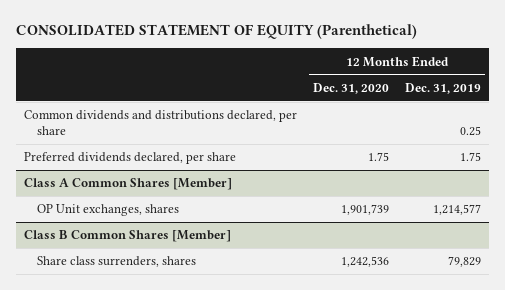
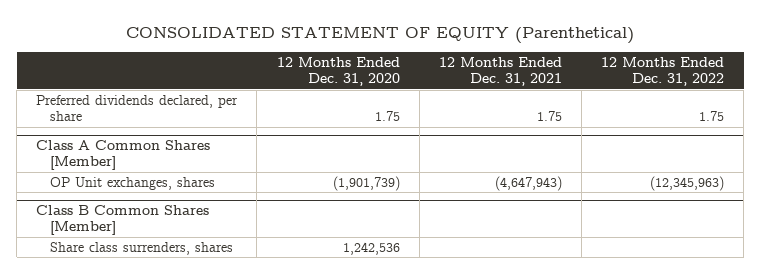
[405,82,482,94] Dec. 31, 2019 -> none
none -> [438,56,562,87] 12 Months Ended Dec. 31, 2021
none -> [600,56,724,87] 12 Months Ended Dec. 31, 2022
[23,110,297,136] Common dividends and distributions declared, per share -> none
[340,204,389,216] 1,901,739 -> [332,175,400,191] (1,901,739)

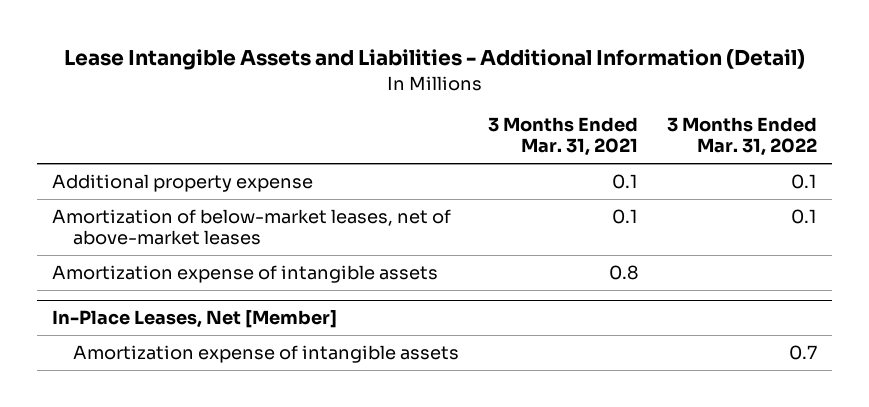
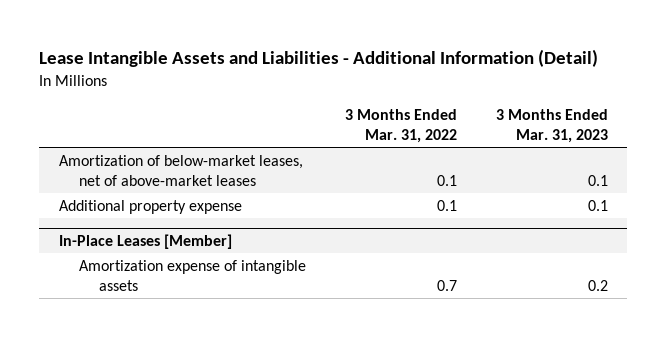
[488,117,639,157] 3 Months Ended Mar. 31, 2021 -> none
none -> [495,108,608,144] 3 Months Ended Mar. 31, 2023
[52,264,439,283] Amortization expense of intangible assets -> none
[52,173,314,192] Additional property expense -> [58,199,242,214] Additional property expense
[52,310,338,329] In-Place Leases, Net [Member] -> [58,233,232,249] In-Place Leases [Member]

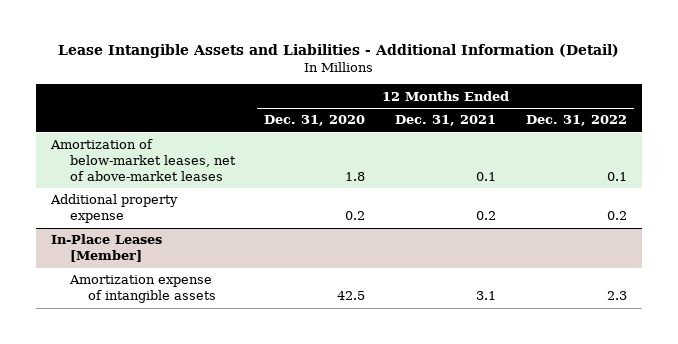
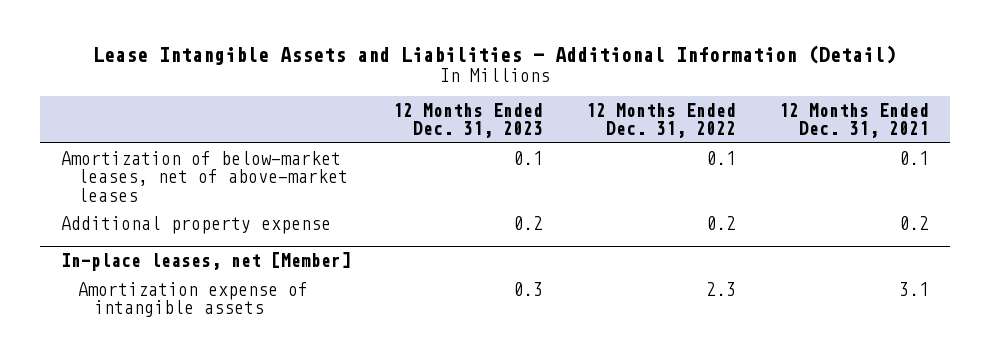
[264,115,366,127] Dec. 31, 2020 -> none
none -> [393,103,544,139] 12 Months Ended Dec. 31, 2023
[51,234,163,263] In-Place Leases [Member] -> [60,252,351,272] In-place leases, net [Member]

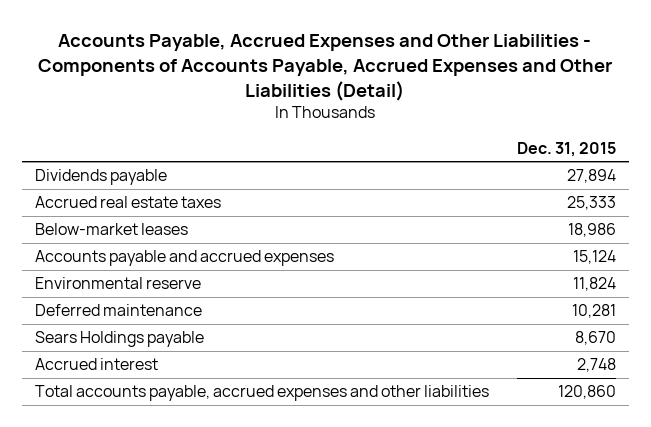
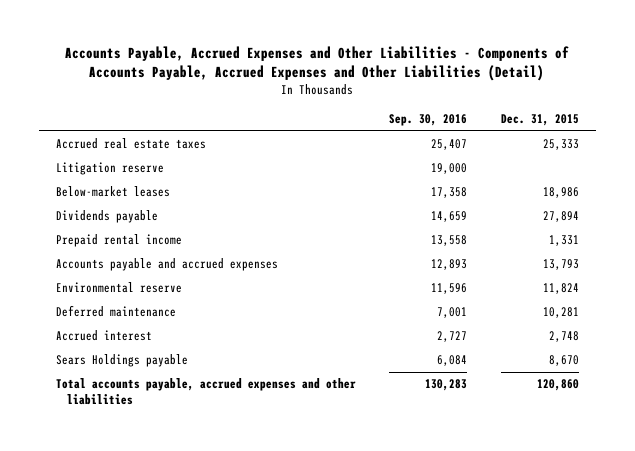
none -> [389,114,468,127] Sep. 30, 2016
none -> [55,162,164,176] Litigation reserve
[35,169,168,186] Dividends payable -> [55,210,158,224] Dividends payable
none -> [55,234,182,248] Prepaid rental income
[572,250,616,265] 15,124 -> [543,259,580,271] 13,793
[35,331,205,348] Sears Holdings payable -> [55,354,188,368] Sears Holdings payable

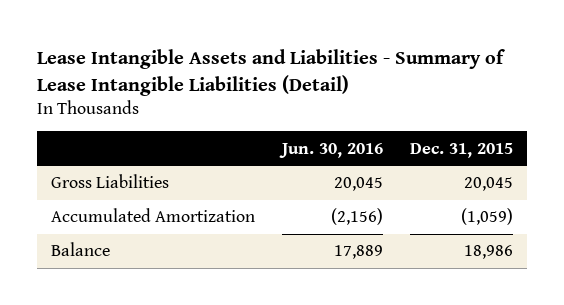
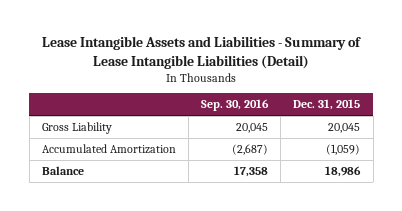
[278,142,383,158] Jun. 30, 2016 -> none
none -> [201,99,270,112] Sep. 30, 2016
[50,174,169,189] Gross Liabilities -> [41,121,112,134] Gross Liability

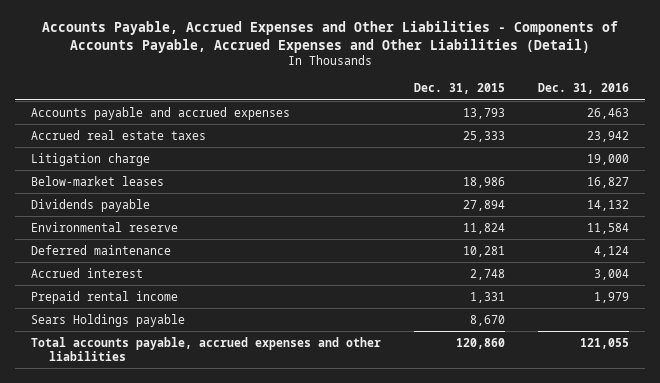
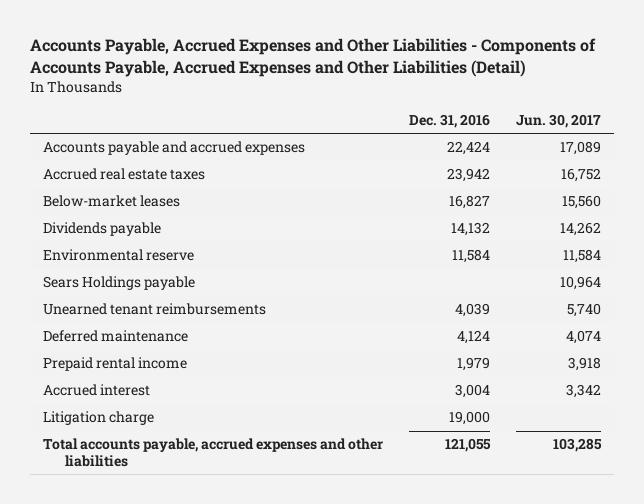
[414,83,506,95] Dec. 31, 2015 -> none
none -> [515,113,601,128] Jun. 30, 2017
[587,107,630,119] 26,463 -> [446,141,490,156] 22,424
[31,313,186,327] Sears Holdings payable -> [42,276,195,291] Sears Holdings payable
none -> [42,303,266,316] Unearned tenant reimbursements
[31,267,144,278] Accrued interest -> [42,384,150,397] Accrued interest
[31,152,151,166] Litigation charge -> [42,411,154,426] Litigation charge

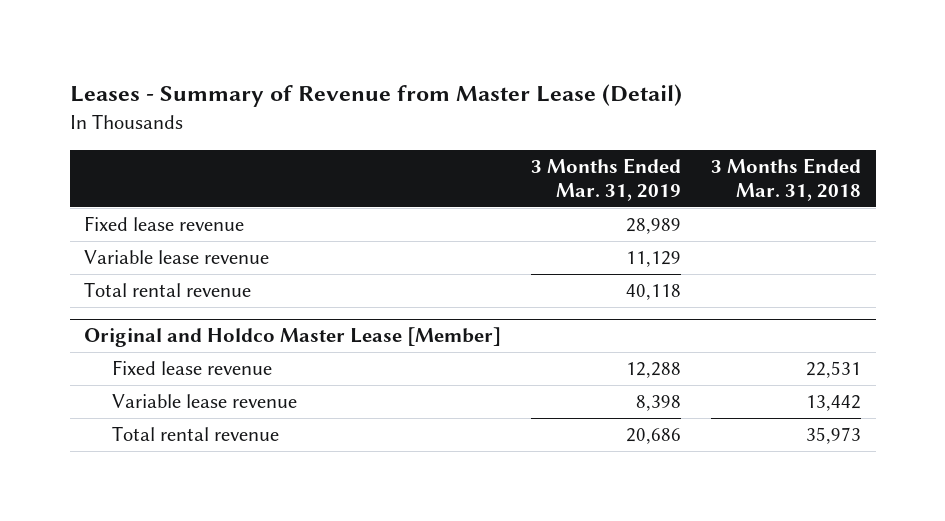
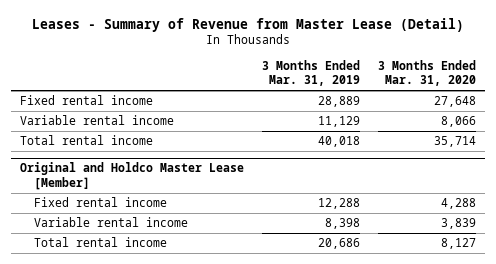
[710,157,861,202] 3 Months Ended Mar. 31, 2018 -> none
none -> [378,59,477,87] 3 Months Ended Mar. 31, 2020
[84,216,245,232] Fixed lease revenue -> [20,95,154,106] Fixed rental income
[626,218,682,235] 28,989 -> [318,96,361,108] 28,889
[84,250,270,265] Variable lease revenue -> [20,115,175,126] Variable rental income
[84,282,252,298] Total rental revenue -> [20,135,154,146] Total rental income
[626,284,682,301] 40,118 -> [318,136,361,148] 40,018
[112,360,273,376] Fixed lease revenue -> [34,197,168,208] Fixed rental income
[112,394,298,409] Variable lease revenue -> [34,217,189,228] Variable rental income
[112,426,280,442] Total rental revenue -> [34,237,168,248] Total rental income

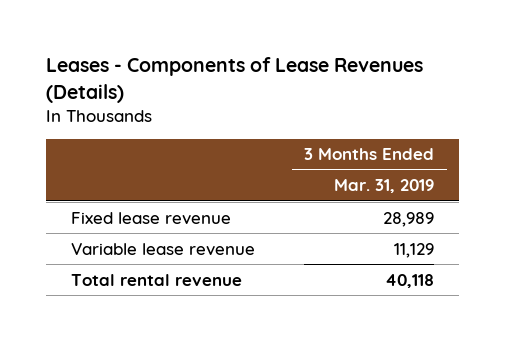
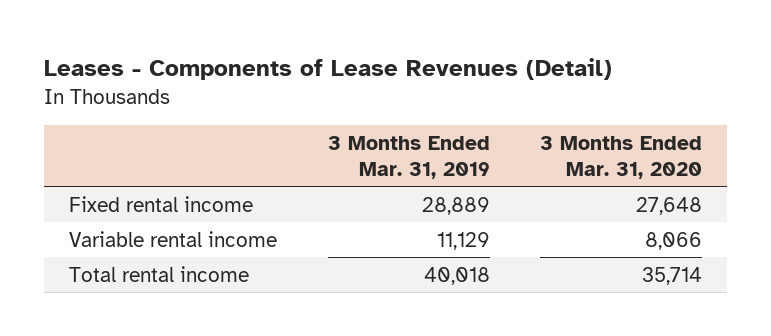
[45,57,423,103] Leases - Components of Lease Revenues (Details) -> [44,58,613,81] Leases - Components of Lease Revenues (Detail)
none -> [539,135,702,179] 3 Months Ended Mar. 31, 2020
[70,211,231,225] Fixed lease revenue -> [69,195,254,212] Fixed rental income
[383,211,435,227] 28,989 -> [421,196,490,215] 28,889
[70,242,255,256] Variable lease revenue -> [69,230,278,247] Variable rental income
[70,273,242,286] Total rental revenue -> [69,265,250,282] Total rental income
[385,273,435,288] 40,118 -> [423,266,490,285] 40,018

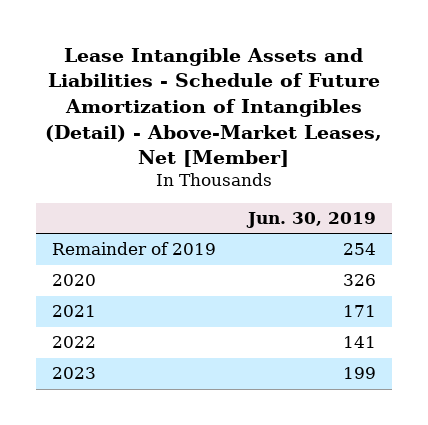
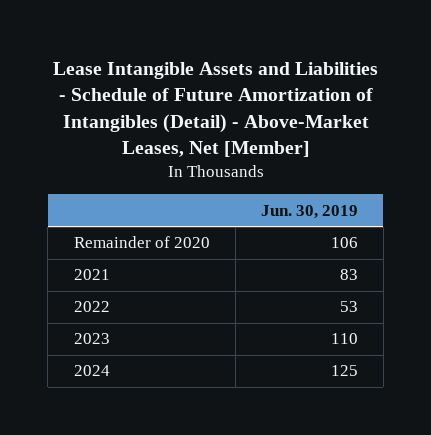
[52,274,97,287] 2020 -> none
[52,242,217,256] Remainder of 2019 -> [73,236,210,249] Remainder of 2020
[342,243,376,256] 254 -> [330,237,358,249] 106
[342,305,376,318] 171 -> [339,269,358,281] 83
[342,336,376,349] 141 -> [339,301,358,313] 53
[342,367,376,380] 199 -> [330,333,358,345] 110
none -> [73,365,110,377] 2024

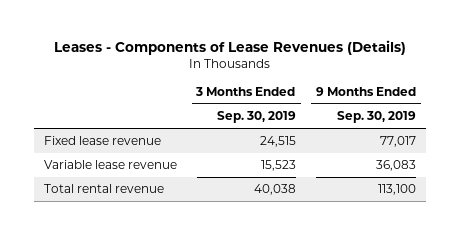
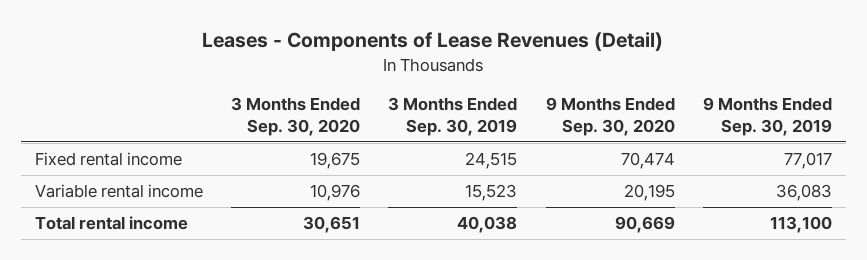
[53,39,406,55] Leases - Components of Lease Revenues (Details) -> [202,32,664,52] Leases - Components of Lease Revenues (Detail)
none -> [231,96,361,136] 3 Months Ended Sep. 30, 2020
none -> [545,96,675,136] 9 Months Ended Sep. 30, 2020
[43,136,161,146] Fixed lease revenue -> [34,152,182,167] Fixed rental income
[43,160,177,170] Variable lease revenue -> [34,184,203,199] Variable rental income
[43,184,164,194] Total rental revenue -> [34,216,188,231] Total rental income

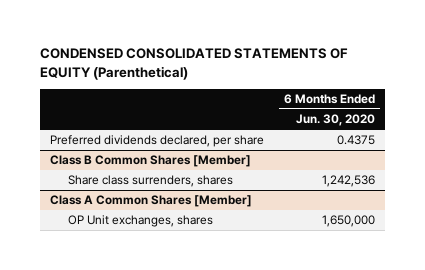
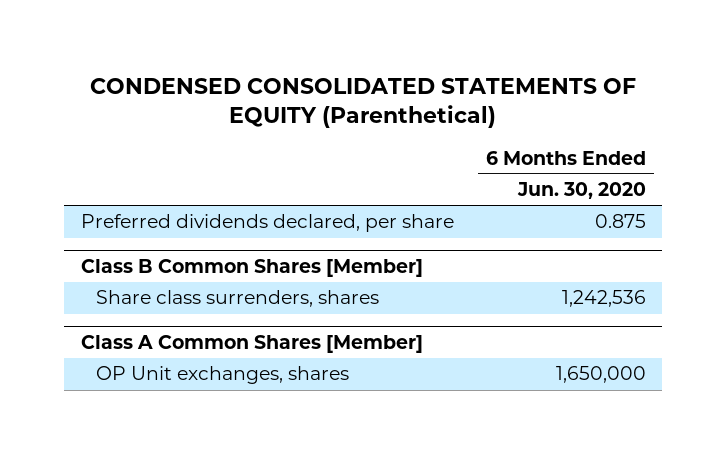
[337,135,376,146] 0.4375 -> [594,214,646,229] 0.875

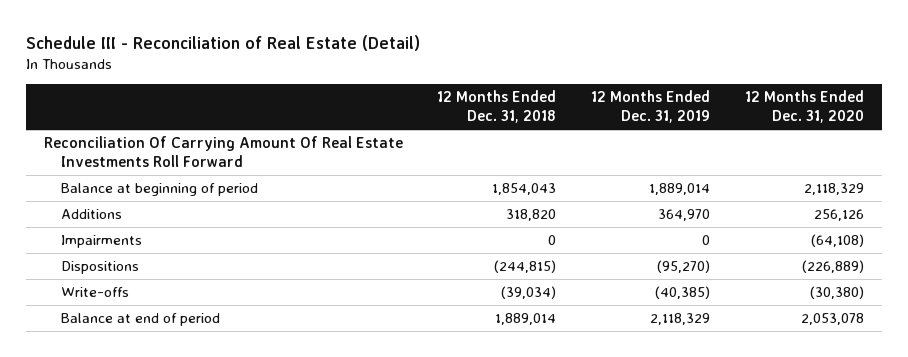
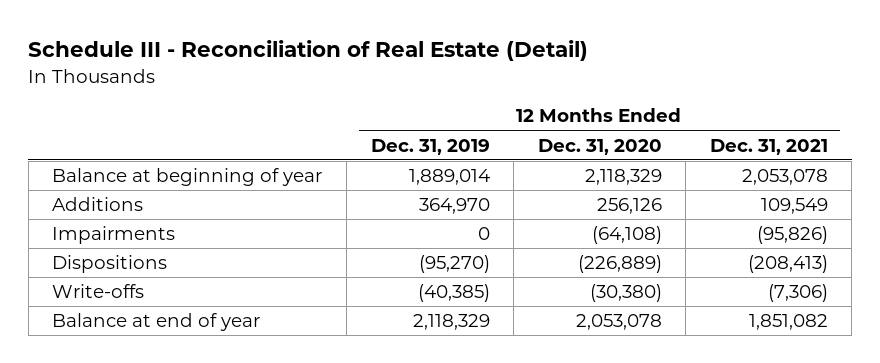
[437,90,557,124] 12 Months Ended Dec. 31, 2018 -> none
none -> [709,138,828,155] Dec. 31, 2021
[43,136,403,168] Reconciliation Of Carrying Amount Of Real Estate Investments Roll Forward -> none
[60,183,258,197] Balance at beginning of period -> [52,168,323,187] Balance at beginning of year
[60,313,220,327] Balance at end of period -> [52,313,261,332] Balance at end of year

